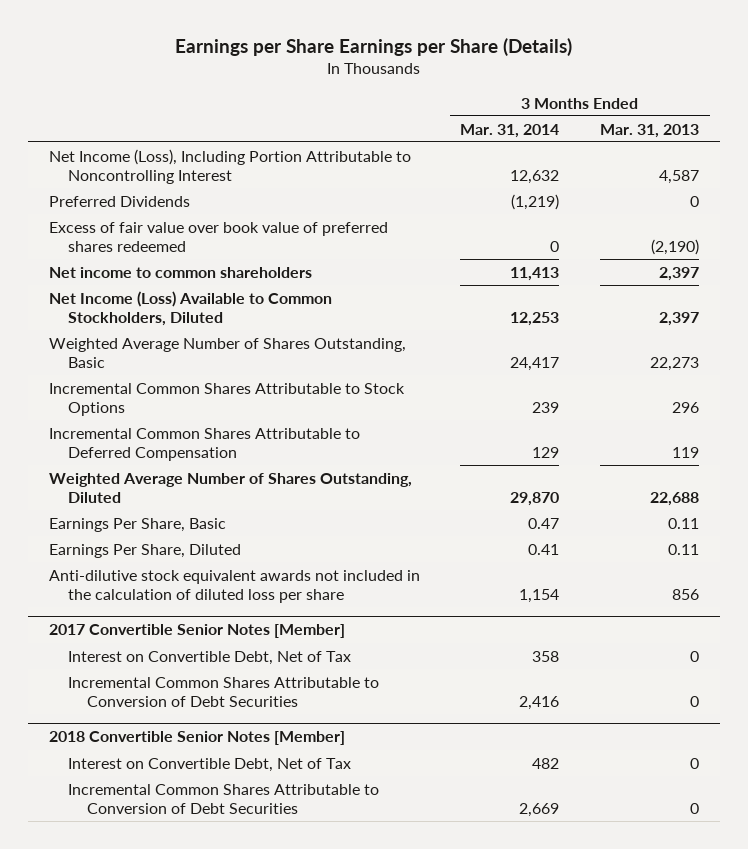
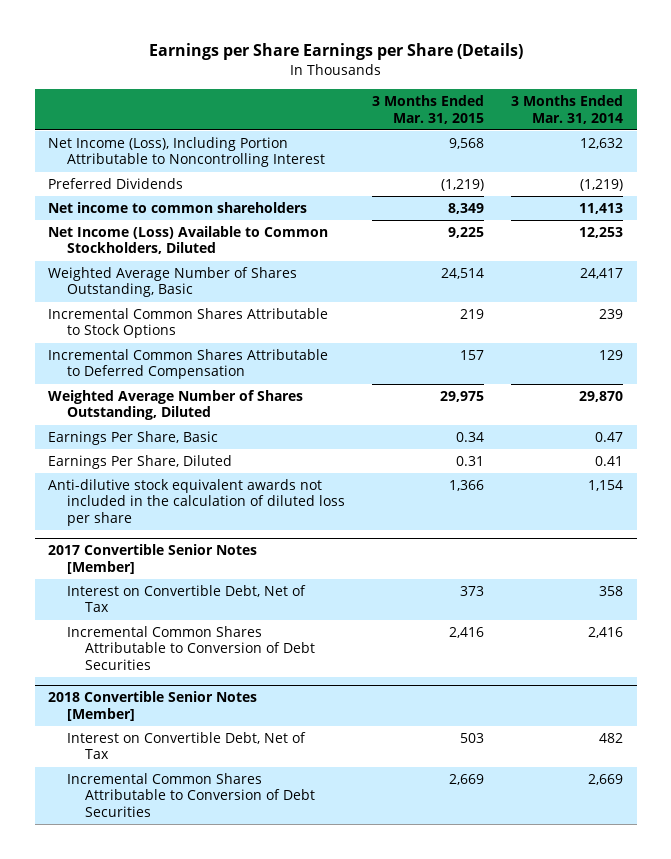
[600,123,700,138] Mar. 31, 2013 -> none
none -> [371,95,484,124] 3 Months Ended Mar. 31, 2015
[48,221,388,253] Excess of fair value over book value of preferred shares redeemed -> none

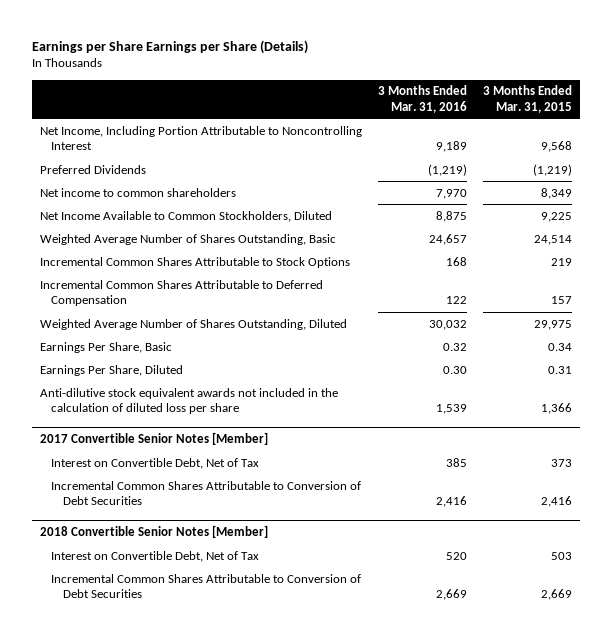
[511,95,624,124] 3 Months Ended Mar. 31, 2014 -> none
none -> [377,85,467,113] 3 Months Ended Mar. 31, 2016
[48,137,325,168] Net Income (Loss), Including Portion Attributable to Noncontrolling Interest -> [39,125,362,151] Net Income, Including Portion Attributable to Noncontrolling Interest
[48,226,329,255] Net Income (Loss) Available to Common Stockholders, Diluted -> [39,210,332,222] Net Income Available to Common Stockholders, Diluted

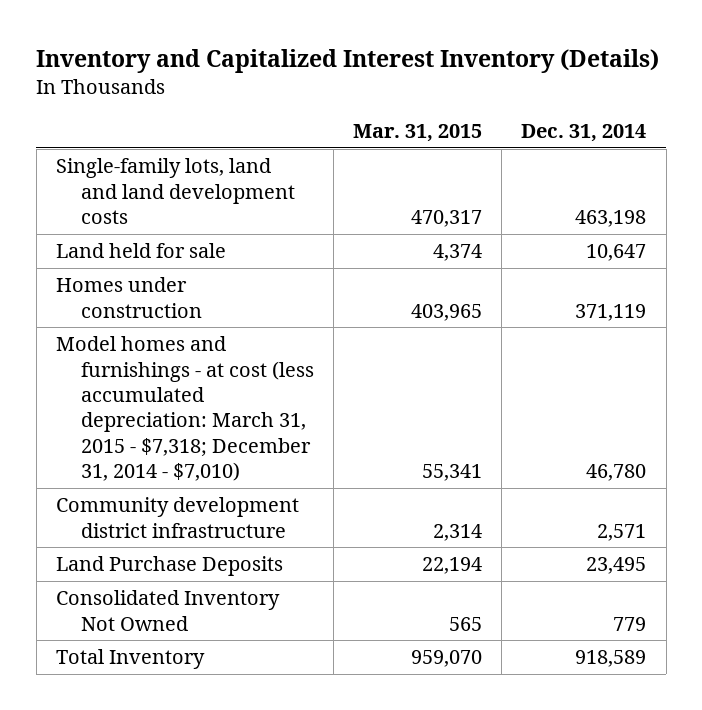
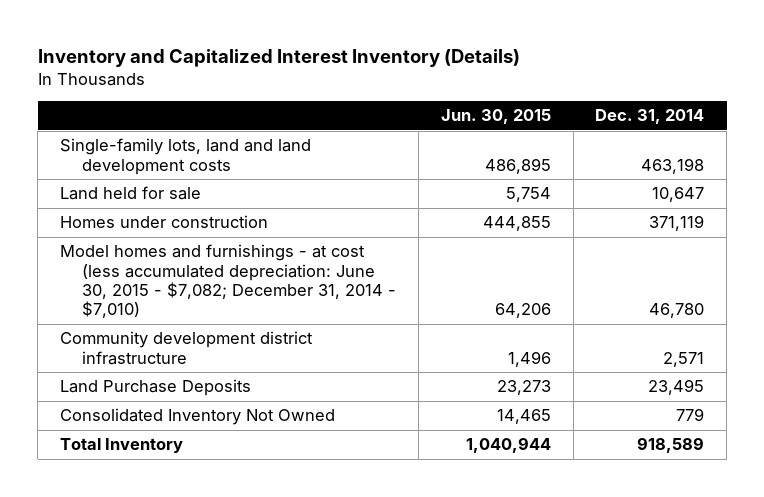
[353,123,483,142] Mar. 31, 2015 -> none
none -> [440,109,551,125] Jun. 30, 2015
[55,336,315,482] Model homes and furnishings - at cost (less accumulated depreciation: March 31, 2015 - $7,318; December 31, 2014 - $7,010) -> [59,244,397,319] Model homes and furnishings - at cost (less accumulated depreciation: June 30, 2015 - $7,082; December 31, 2014 - $7,010)

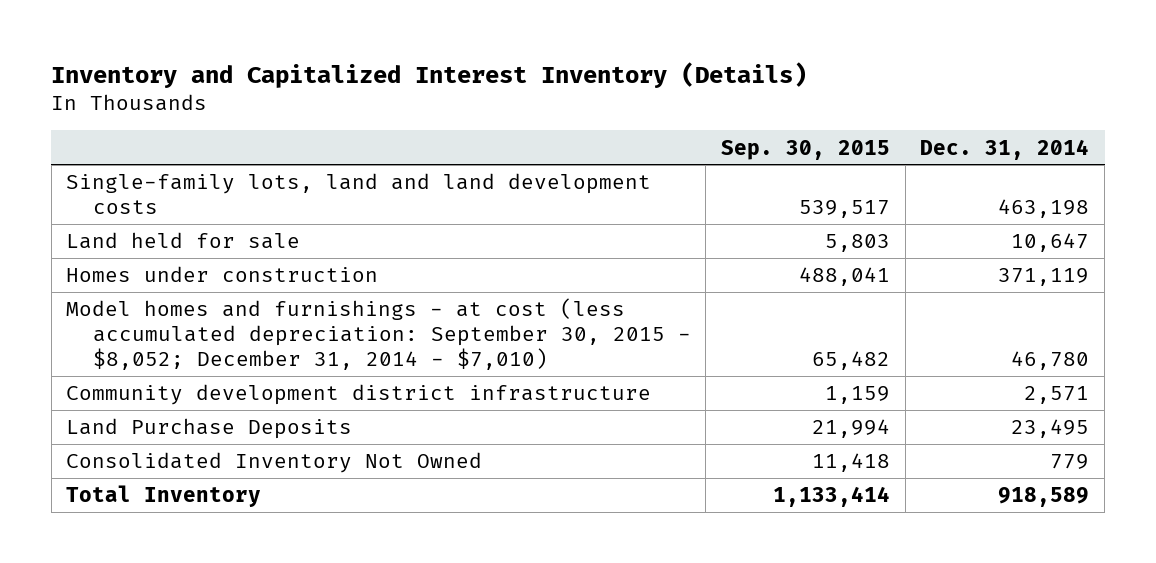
[440,109,551,125] Jun. 30, 2015 -> none
none -> [721,139,891,160] Sep. 30, 2015
[59,244,397,319] Model homes and furnishings - at cost (less accumulated depreciation: June 30, 2015 - $7,082; December 31, 2014 - $7,010) -> [66,298,691,371] Model homes and furnishings - at cost (less accumulated depreciation: September 30, 2015 - $8,052; December 31, 2014 - $7,010)

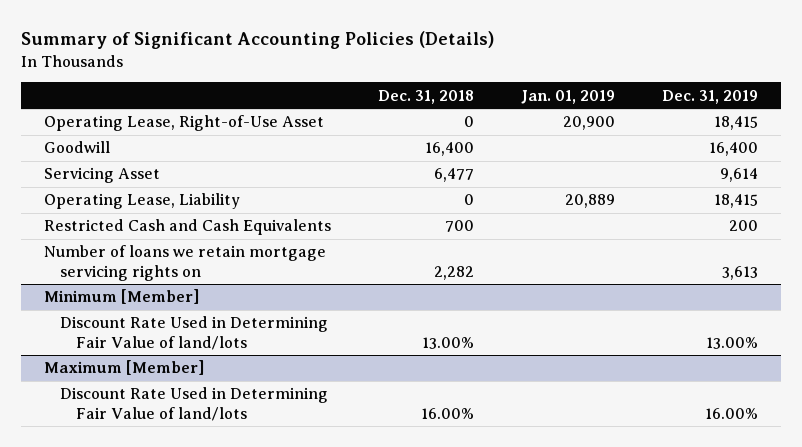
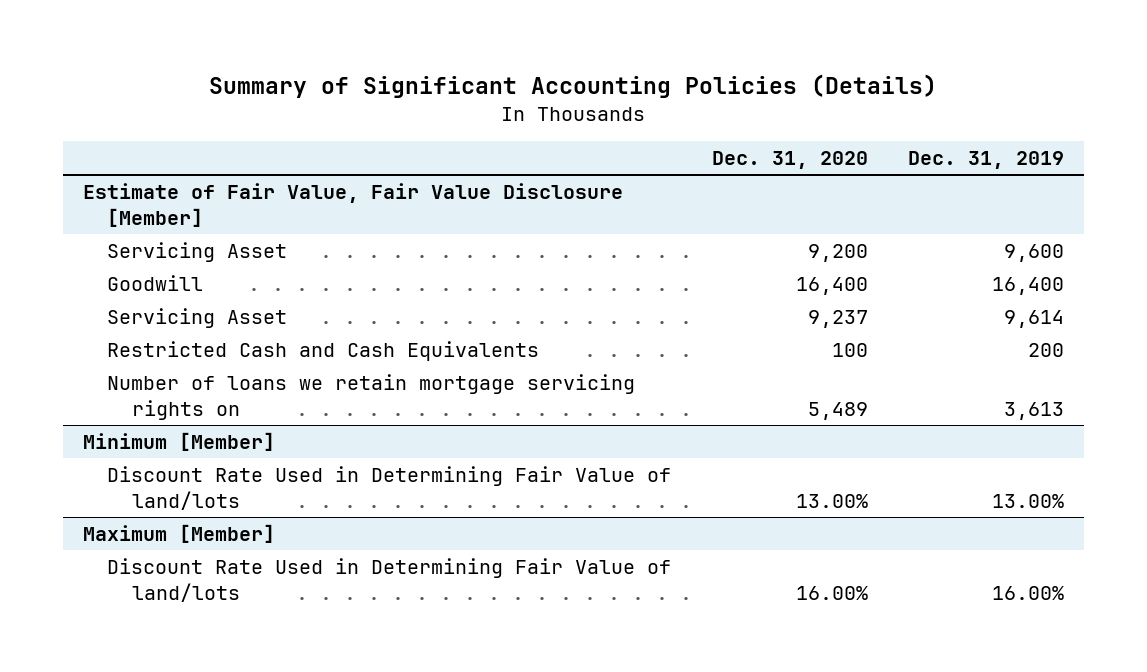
[378,89,475,104] Dec. 31, 2018 -> none
[520,89,615,104] Jan. 01, 2019 -> none
none -> [711,151,868,170] Dec. 31, 2020
[44,115,325,132] Operating Lease, Right-of-Use Asset -> none
none -> [83,182,624,228] Estimate of Fair Value, Fair Value Disclosure [Member]
none -> [107,241,288,262] Servicing Asset
[44,193,241,210] Operating Lease, Liability -> none

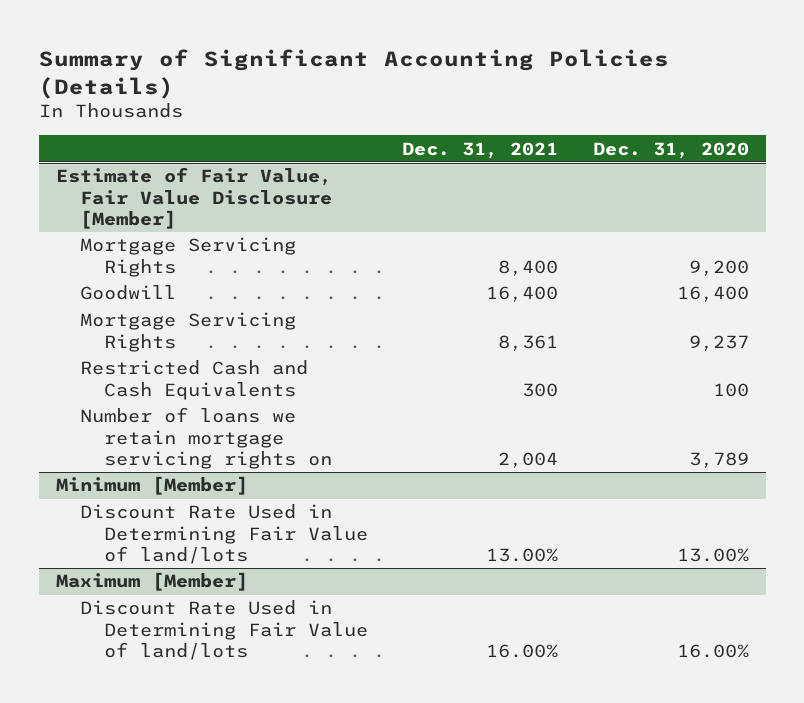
[907,151,1064,170] Dec. 31, 2019 -> none
none -> [402,141,559,159] Dec. 31, 2021
[107,241,288,262] Servicing Asset -> [79,237,296,277] Mortgage Servicing Rights
[107,307,288,328] Servicing Asset -> [79,312,296,352] Mortgage Servicing Rights
[807,402,868,421] 5,489 -> [688,451,749,468] 3,789

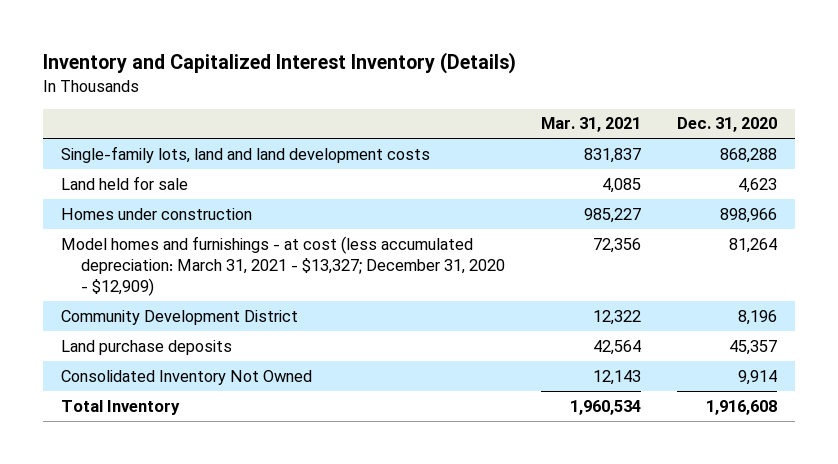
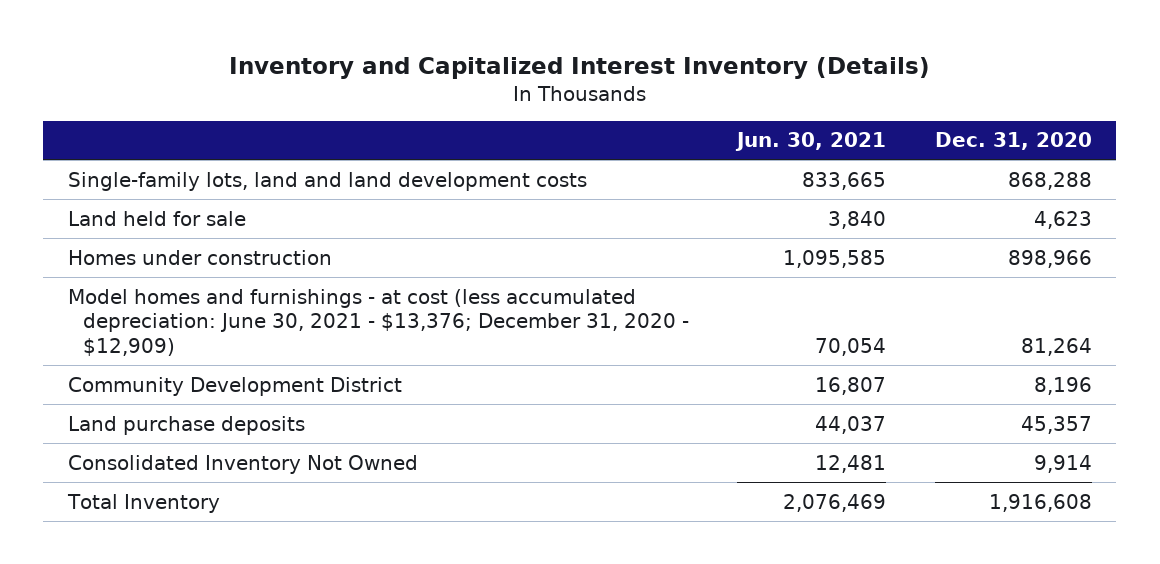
[541,117,642,133] Mar. 31, 2021 -> none
none -> [735,132,887,152] Jun. 30, 2021
[61,235,506,296] Model homes and furnishings - at cost (less accumulated depreciation: March 31, 2021 - $13,327; December 31, 2020 - $12,909) -> [67,288,689,356] Model homes and furnishings - at cost (less accumulated depreciation: June 30, 2021 - $13,376; December 31, 2020 - $12,909)

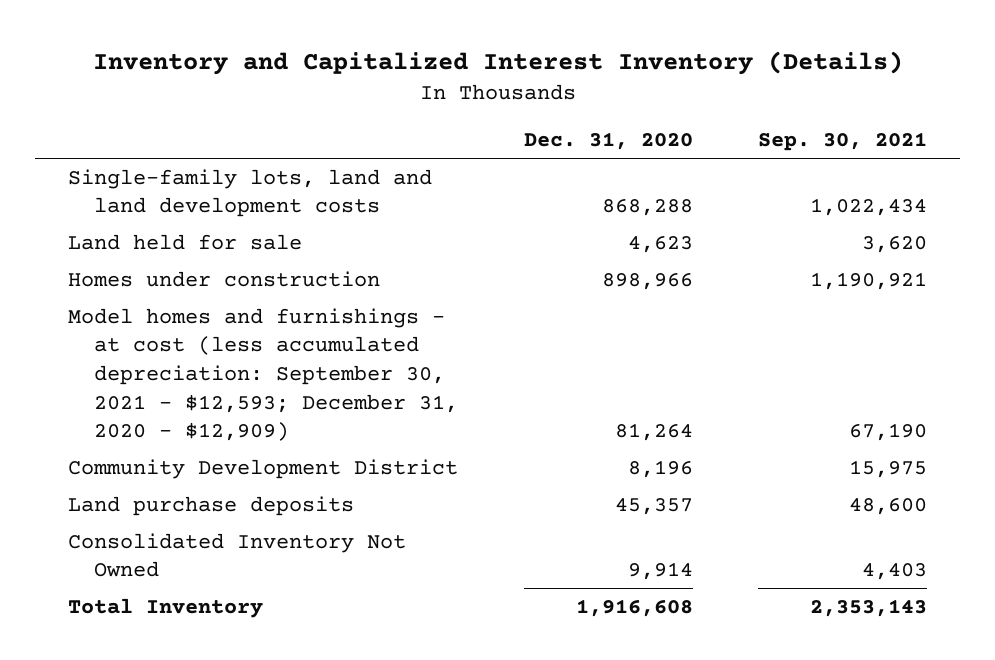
[735,132,887,152] Jun. 30, 2021 -> none
none -> [758,132,928,152] Sep. 30, 2021
[67,288,689,356] Model homes and furnishings - at cost (less accumulated depreciation: June 30, 2021 - $13,376; December 31, 2020 - $12,909) -> [67,307,459,442] Model homes and furnishings - at cost (less accumulated depreciation: September 30, 2021 - $12,593; December 31, 2020 - $12,909)

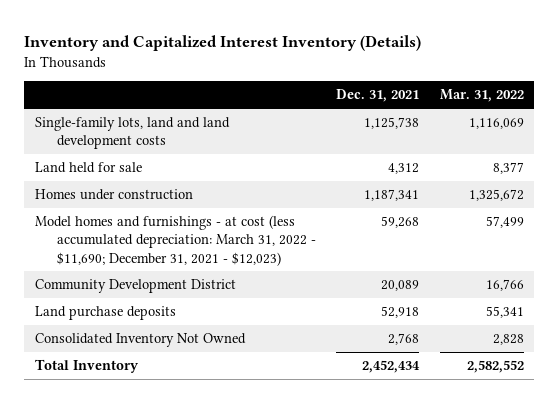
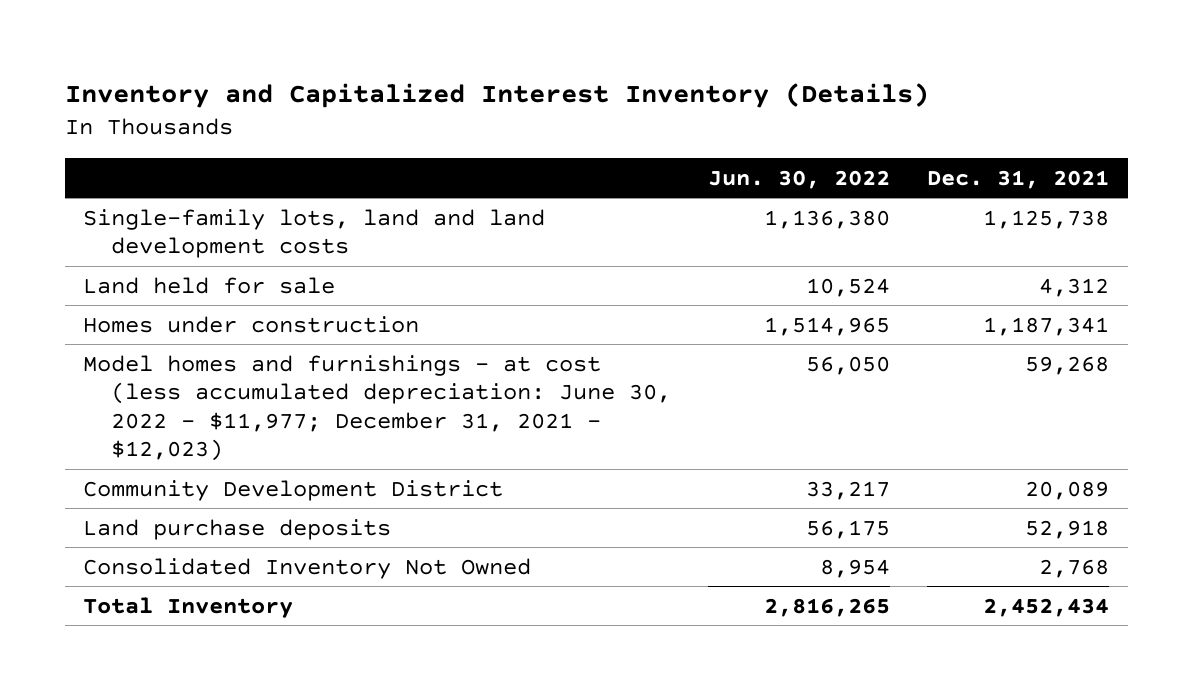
[439,89,524,103] Mar. 31, 2022 -> none
none -> [708,169,891,189] Jun. 30, 2022
[34,215,317,266] Model homes and furnishings - at cost (less accumulated depreciation: March 31, 2022 - $11,690; December 31, 2021 - $12,023) -> [83,354,672,461] Model homes and furnishings - at cost (less accumulated depreciation: June 30, 2022 - $11,977; December 31, 2021 - $12,023)

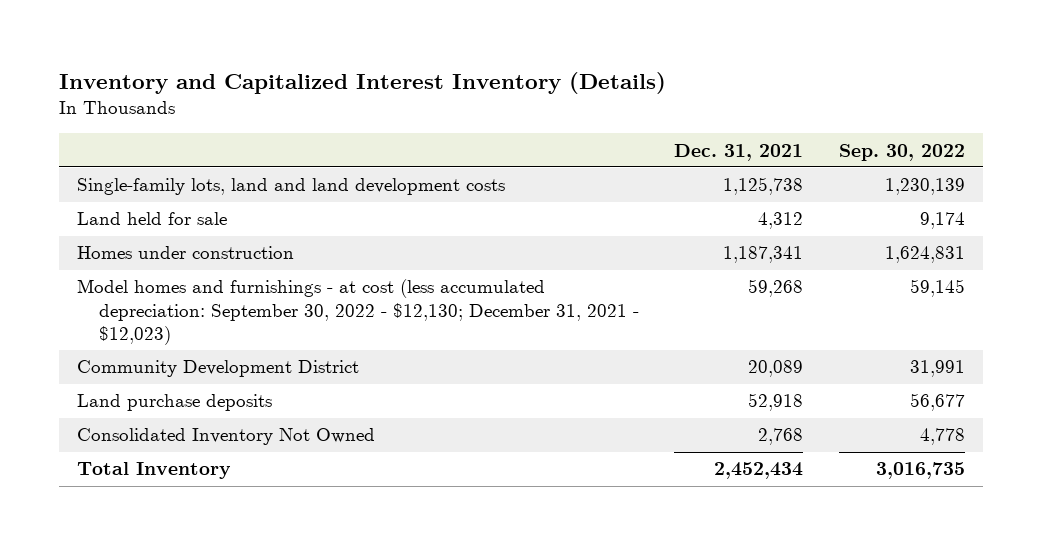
[708,169,891,189] Jun. 30, 2022 -> none
none -> [838,143,965,161] Sep. 30, 2022
[83,354,672,461] Model homes and furnishings - at cost (less accumulated depreciation: June 30, 2022 - $11,977; December 31, 2021 - $12,023) -> [76,279,639,346] Model homes and furnishings - at cost (less accumulated depreciation: September 30, 2022 - $12,130; December 31, 2021 - $12,023)

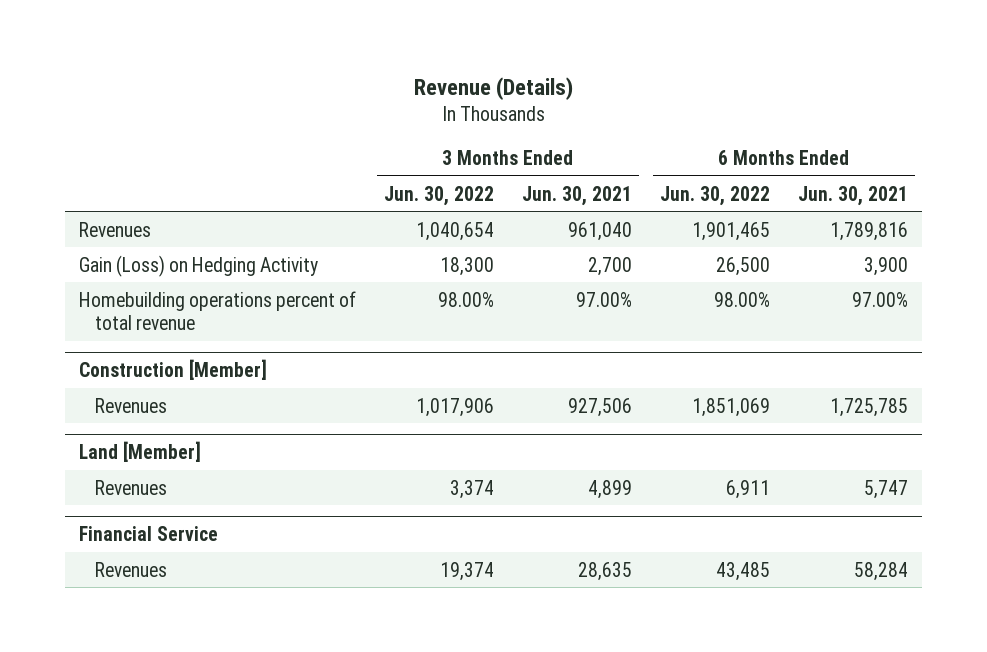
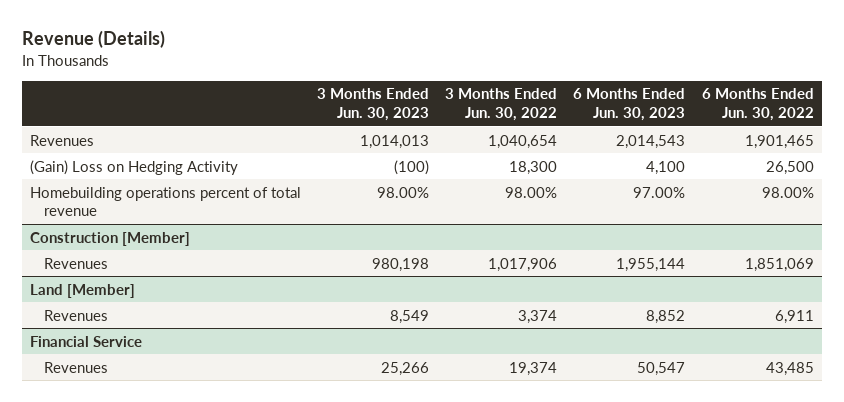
[522,185,633,206] Jun. 30, 2021 -> none
[798,185,909,206] Jun. 30, 2021 -> none
none -> [317,88,430,121] 3 Months Ended Jun. 30, 2023
none -> [573,88,686,121] 6 Months Ended Jun. 30, 2023
[78,254,318,277] Gain (Loss) on Hedging Activity -> [30,159,239,175] (Gain) Loss on Hedging Activity

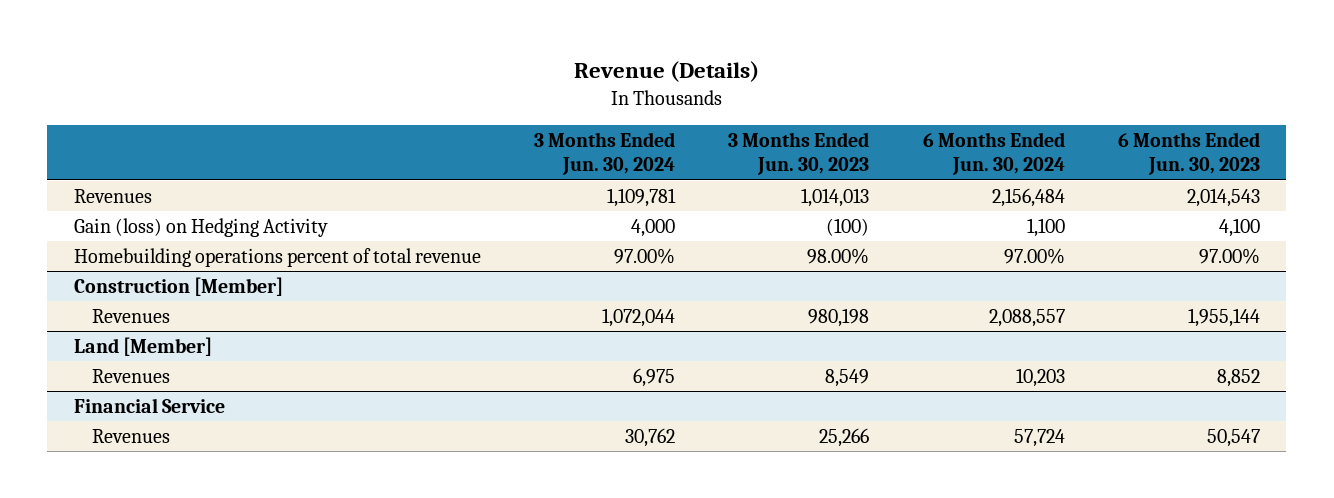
[445,88,558,121] 3 Months Ended Jun. 30, 2022 -> none
[701,88,814,121] 6 Months Ended Jun. 30, 2022 -> none
none -> [534,132,676,176] 3 Months Ended Jun. 30, 2024
none -> [922,132,1065,176] 6 Months Ended Jun. 30, 2024
[30,159,239,175] (Gain) Loss on Hedging Activity -> [73,217,328,237] Gain (loss) on Hedging Activity

